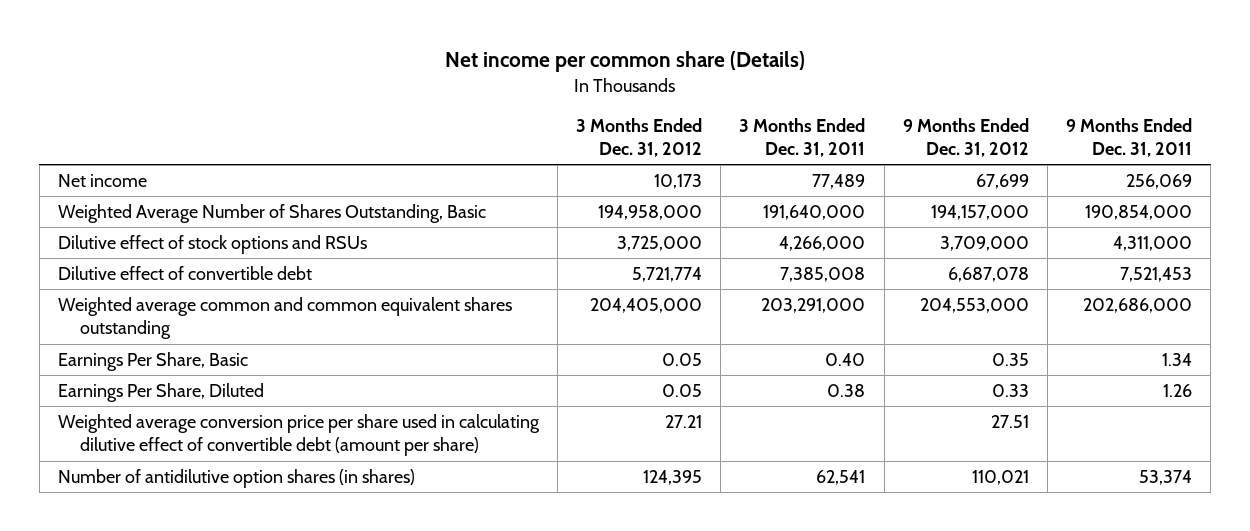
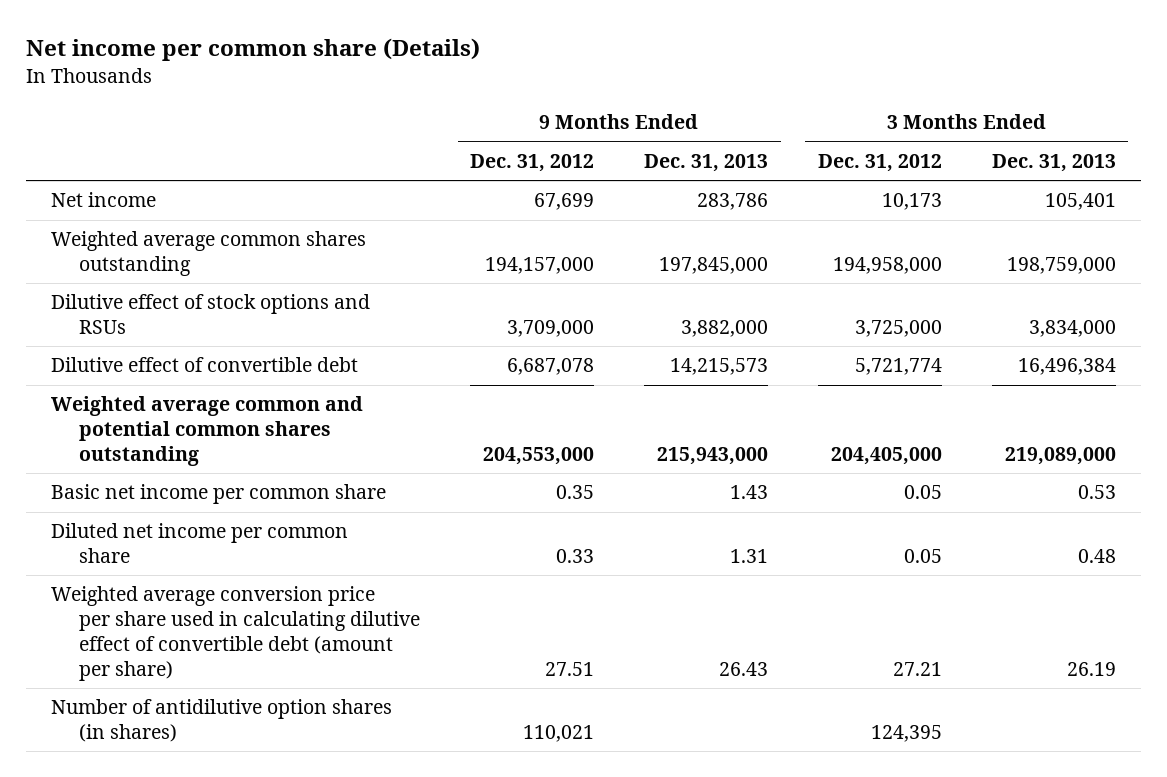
[739,118,866,158] 3 Months Ended Dec. 31, 2011 -> none
[1066,118,1193,158] 9 Months Ended Dec. 31, 2011 -> none
none -> [644,153,769,172] Dec. 31, 2013
none -> [991,153,1116,172] Dec. 31, 2013
[57,204,486,224] Weighted Average Number of Shares Outstanding, Basic -> [50,231,366,277] Weighted average common shares outstanding
[57,297,512,340] Weighted average common and common equivalent shares outstanding -> [50,396,363,466] Weighted average common and potential common shares outstanding
[57,352,248,372] Earnings Per Share, Basic -> [50,484,386,505] Basic net income per common share
[57,383,264,403] Earnings Per Share, Diluted -> [50,523,348,564] Diluted net income per common share

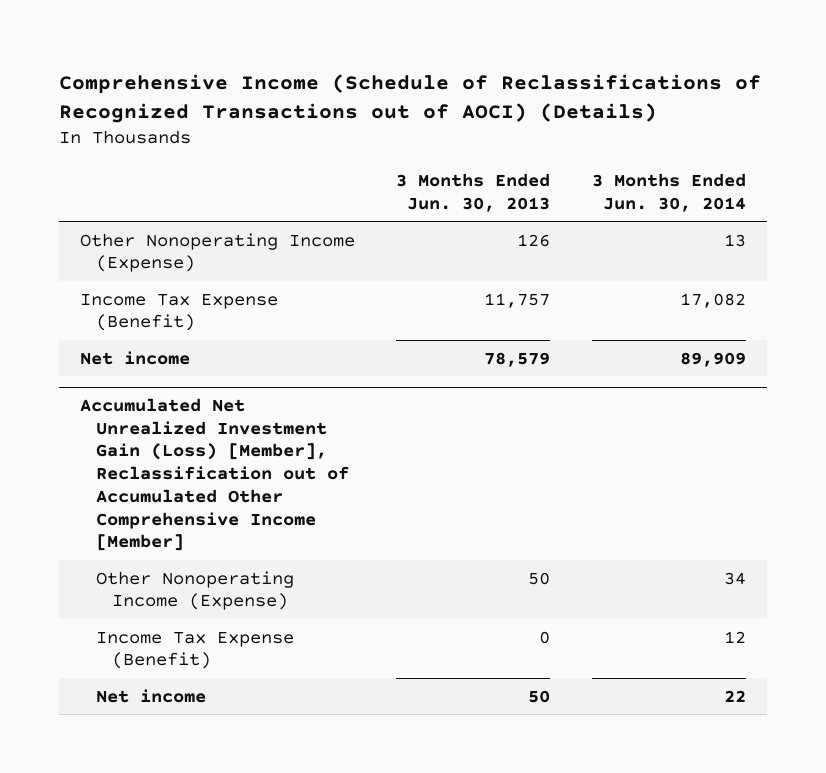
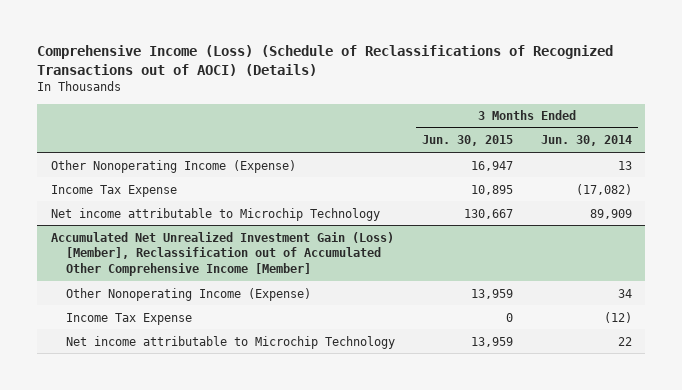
[59,73,762,123] Comprehensive Income (Schedule of Reclassifications of Recognized Transactions out of AOCI) (Details) -> [37,44,614,76] Comprehensive Income (Loss) (Schedule of Reclassifications of Recognized Transactions out of AOCI) (Details)
[396,172,551,212] 3 Months Ended Jun. 30, 2013 -> none
none -> [422,135,514,147] Jun. 30, 2015
[79,293,278,332] Income Tax Expense (Benefit) -> [50,184,177,197] Income Tax Expense
[679,292,746,308] 17,082 -> [575,183,632,195] (17,082)
[79,350,190,365] Net income -> [50,207,380,221] Net income attributable to Microchip Technology
[95,631,294,670] Income Tax Expense (Benefit) -> [66,312,193,325] Income Tax Expense
[723,630,746,643] 12 -> [603,311,632,323] (12)
[95,688,206,703] Net income -> [66,335,396,349] Net income attributable to Microchip Technology

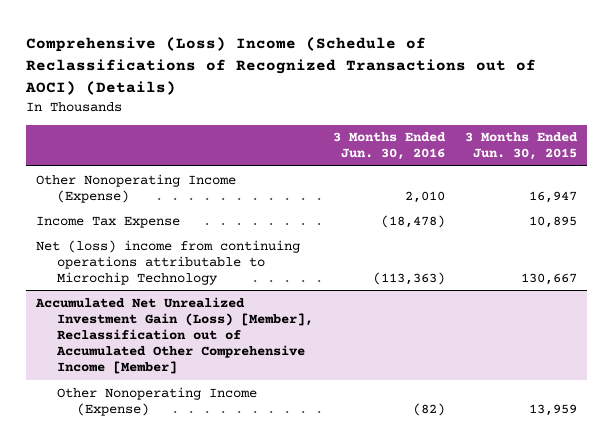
[37,44,614,76] Comprehensive Income (Loss) (Schedule of Reclassifications of Recognized Transactions out of AOCI) (Details) -> [25,37,537,95] Comprehensive (Loss) Income (Schedule of Reclassifications of Recognized Transactions out of AOCI) (Details)
[540,135,632,147] Jun. 30, 2014 -> none
none -> [332,132,446,161] 3 Months Ended Jun. 30, 2016
[50,207,380,221] Net income attributable to Microchip Technology -> [36,239,301,285] Net (loss) income from continuing operations attributable to Microchip Technology
[66,312,193,325] Income Tax Expense -> none
[66,335,396,349] Net income attributable to Microchip Technology -> none

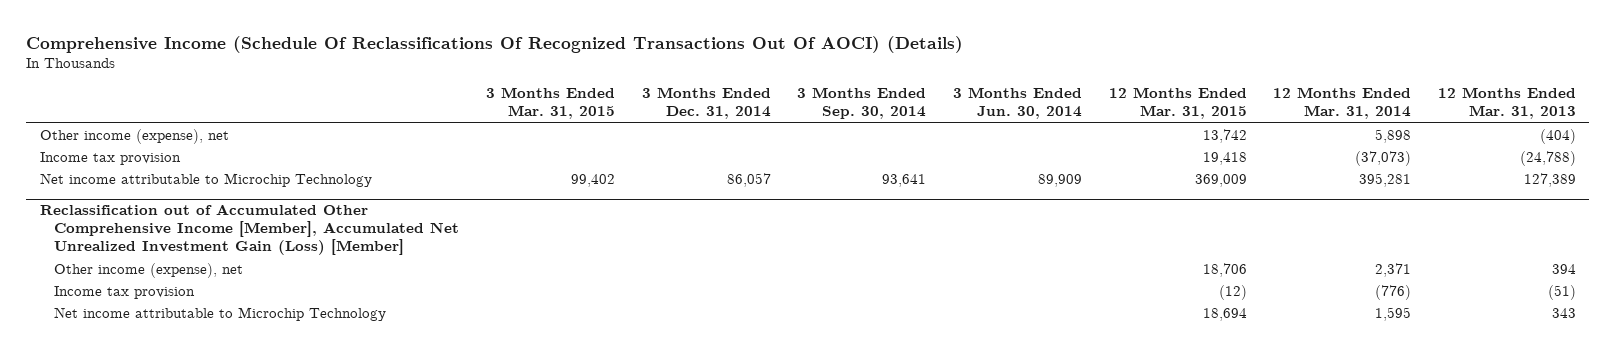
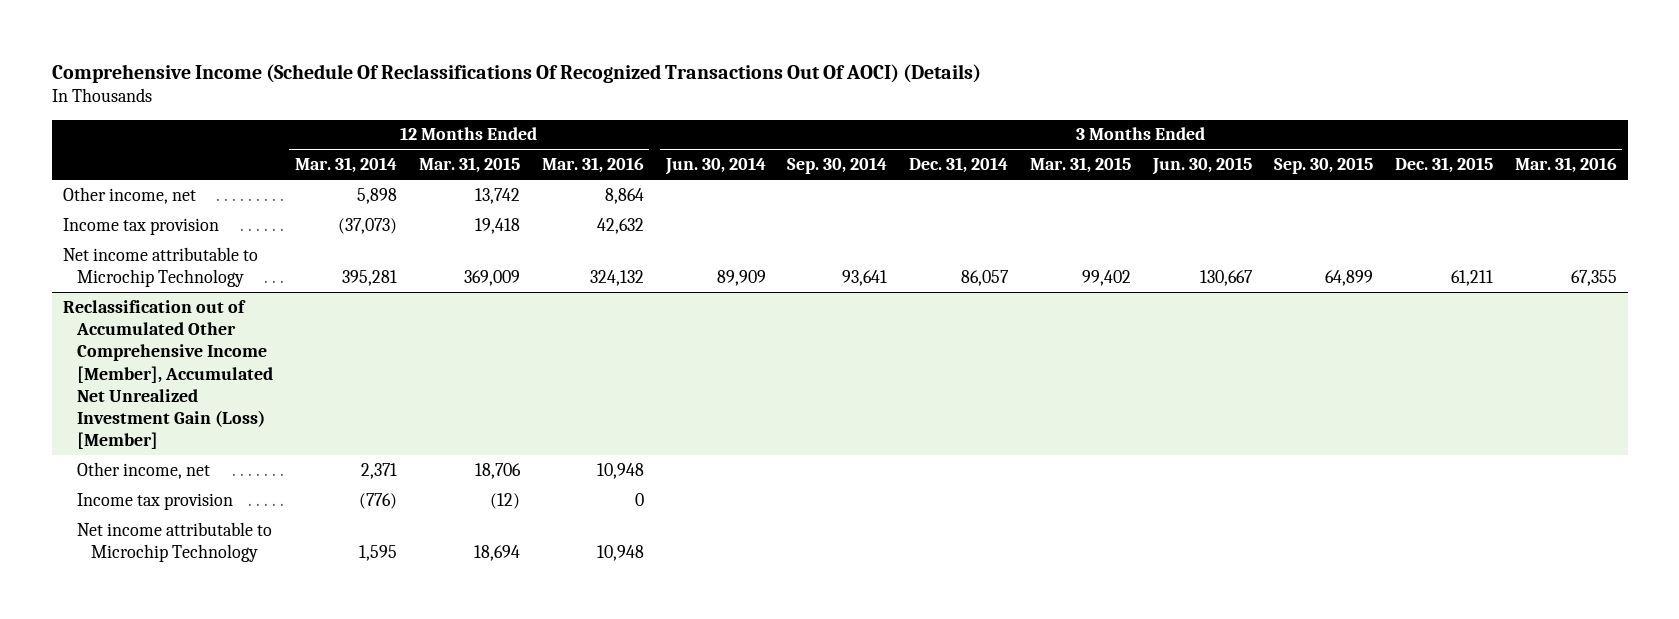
[1438,87,1577,120] 12 Months Ended Mar. 31, 2013 -> none
none -> [541,157,644,174] Mar. 31, 2016
none -> [1152,157,1253,176] Jun. 30, 2015
none -> [1274,157,1374,175] Sep. 30, 2015
none -> [1394,157,1493,174] Dec. 31, 2015
none -> [1514,157,1617,174] Mar. 31, 2016
[39,129,229,145] Other income (expense), net -> [62,186,196,204] Other income, net
[54,263,244,279] Other income (expense), net -> [77,461,211,479] Other income, net

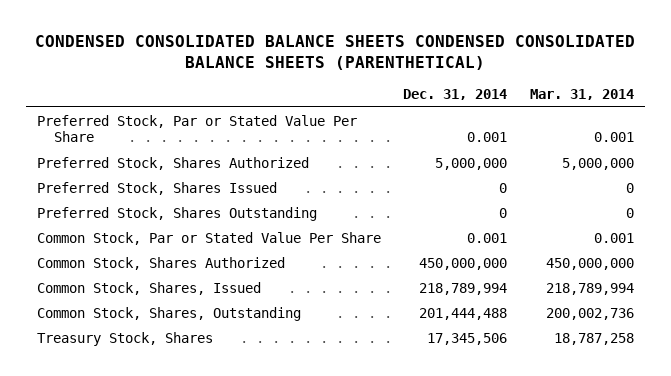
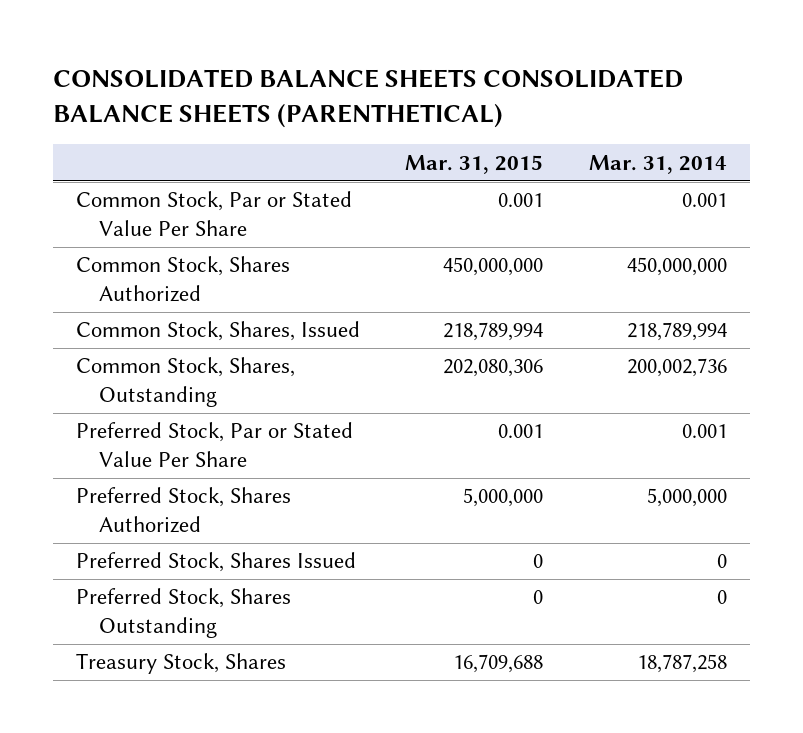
[35,34,636,71] CONDENSED CONSOLIDATED BALANCE SHEETS CONDENSED CONSOLIDATED BALANCE SHEETS (PARENTHETICAL) -> [52,69,683,129] CONSOLIDATED BALANCE SHEETS CONSOLIDATED BALANCE SHEETS (PARENTHETICAL)
[403,89,508,101] Dec. 31, 2014 -> none
none -> [405,154,544,174] Mar. 31, 2015
[37,114,358,143] Preferred Stock, Par or Stated Value Per Share -> [75,422,353,468] Preferred Stock, Par or Stated Value Per Share
[37,156,310,170] Preferred Stock, Shares Authorized -> [75,487,291,534] Preferred Stock, Shares Authorized
[37,181,278,195] Preferred Stock, Shares Issued -> [75,552,356,573] Preferred Stock, Shares Issued
[37,206,318,221] Preferred Stock, Shares Outstanding -> [75,588,291,639] Preferred Stock, Shares Outstanding

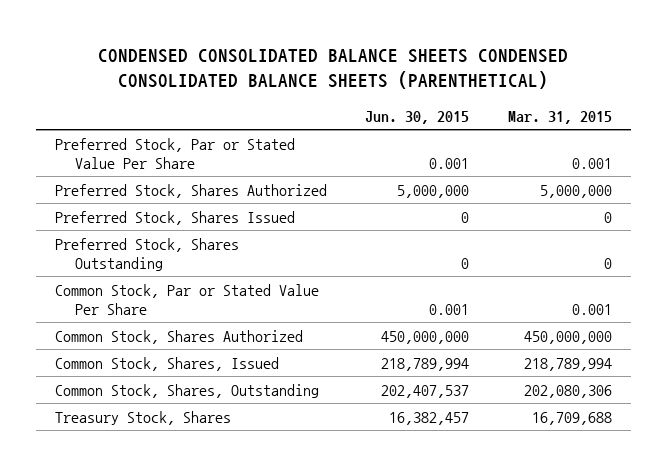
[52,69,683,129] CONSOLIDATED BALANCE SHEETS CONSOLIDATED BALANCE SHEETS (PARENTHETICAL) -> [98,49,569,90] CONDENSED CONSOLIDATED BALANCE SHEETS CONDENSED CONSOLIDATED BALANCE SHEETS (PARENTHETICAL)
[589,154,728,174] Mar. 31, 2014 -> none
none -> [365,110,470,124] Jun. 30, 2015
[75,191,352,237] Common Stock, Par or Stated Value Per Share -> [55,283,320,315] Common Stock, Par or Stated Value Per Share
[75,256,290,303] Common Stock, Shares Authorized -> [55,329,304,344] Common Stock, Shares Authorized
[75,321,360,342] Common Stock, Shares, Issued -> [55,356,280,371] Common Stock, Shares, Issued
[75,357,295,408] Common Stock, Shares, Outstanding -> [55,383,320,398] Common Stock, Shares, Outstanding

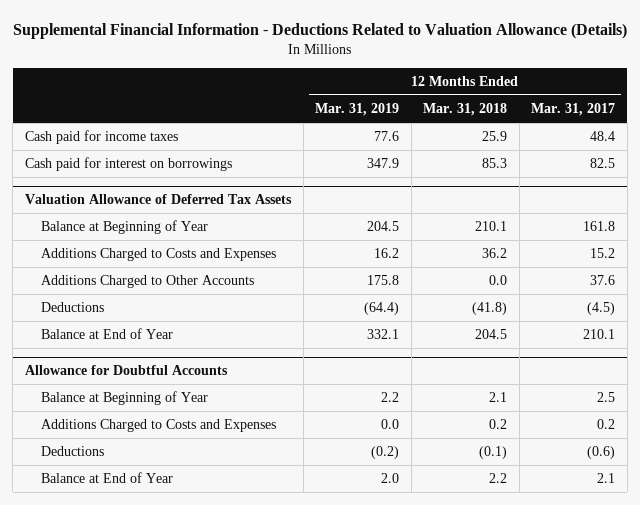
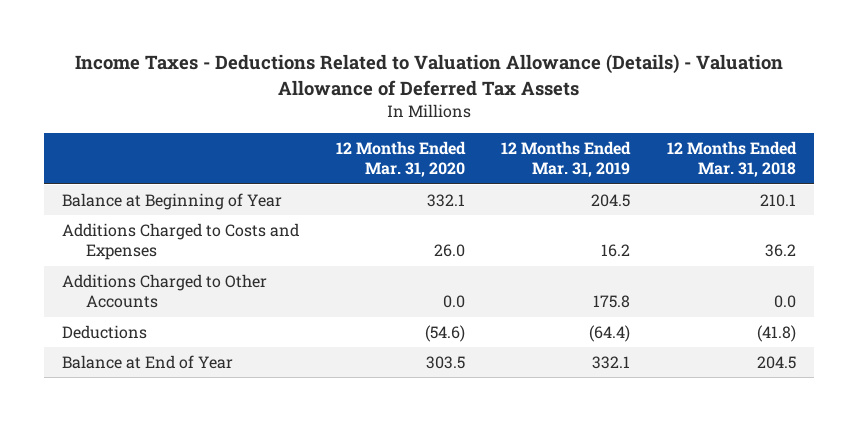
[13,22,628,39] Supplemental Financial Information - Deductions Related to Valuation Allowance (Details) -> [75,54,784,96] Income Taxes - Deductions Related to Valuation Allowance (Details) - Valuation Allowance of Deferred Tax Assets
[531,103,616,117] Mar. 31, 2017 -> none
none -> [335,140,466,178] 12 Months Ended Mar. 31, 2020
[25,130,179,145] Cash paid for income taxes -> none
[25,157,233,172] Cash paid for interest on borrowings -> none
[25,194,293,205] Valuation Allowance of Deferred Tax Assets -> none
[25,365,229,376] Allowance for Doubtful Accounts -> none
[40,391,208,406] Balance at Beginning of Year -> none
[40,419,276,433] Additions Charged to Costs and Expenses -> none
[40,446,104,457] Deductions -> none
[40,472,173,484] Balance at End of Year -> none

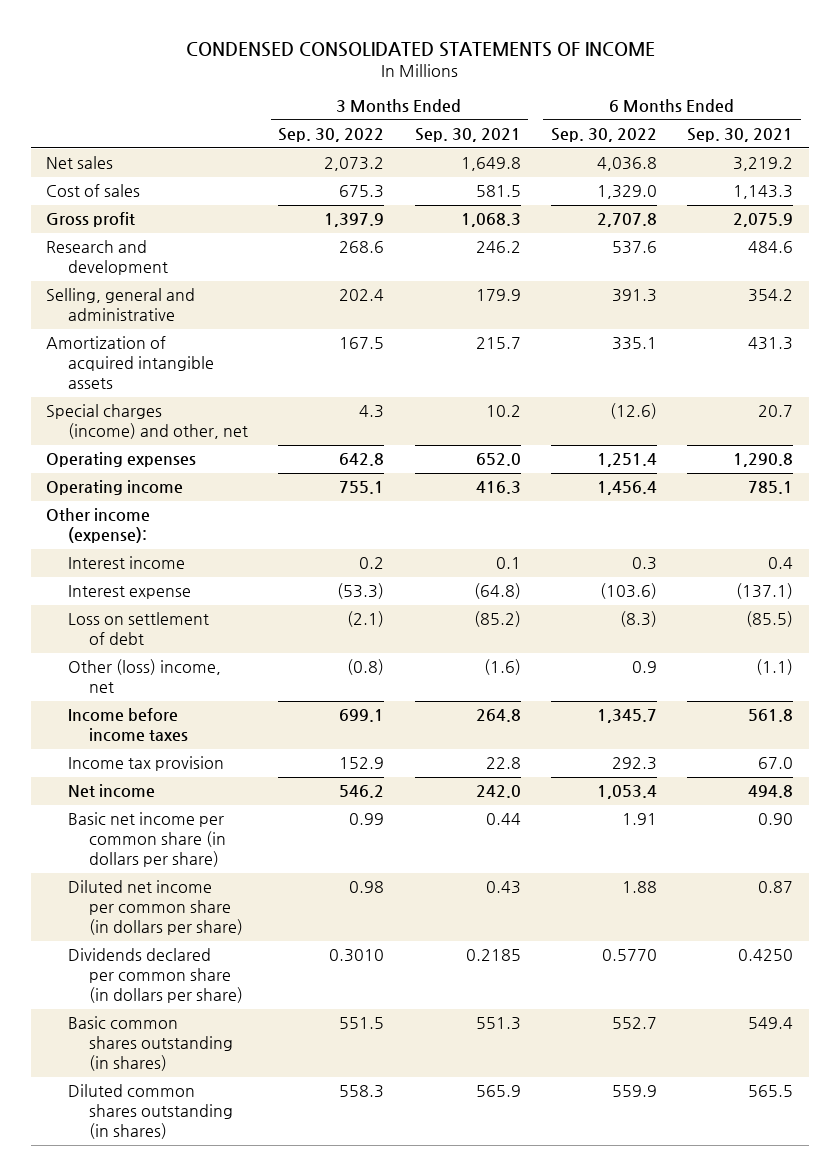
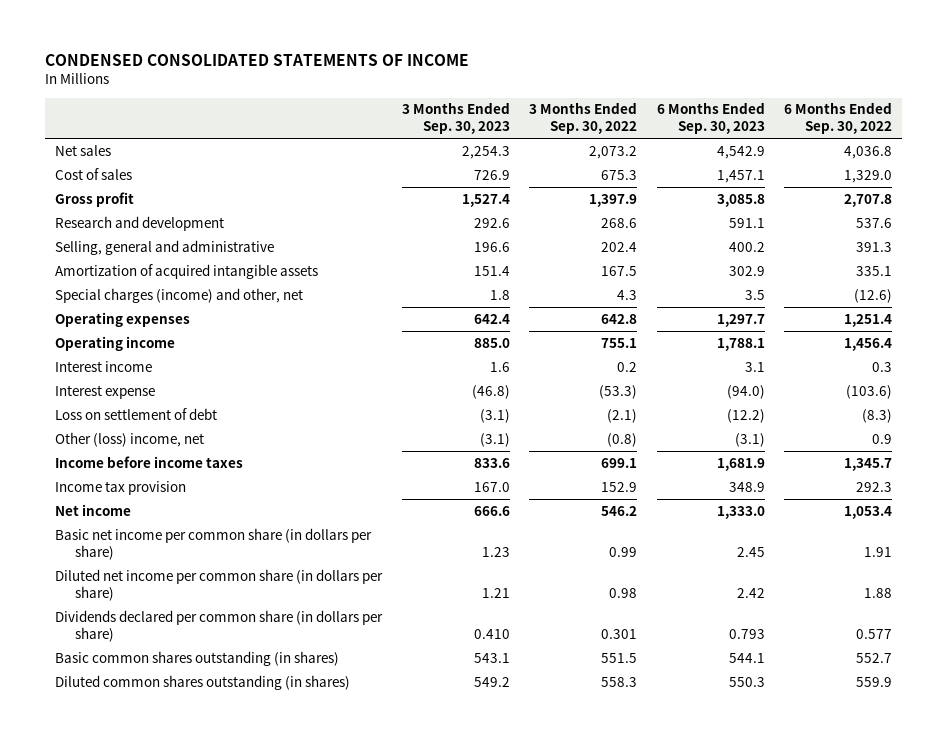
[414,127,521,142] Sep. 30, 2021 -> none
[687,127,794,142] Sep. 30, 2021 -> none
none -> [401,102,510,135] 3 Months Ended Sep. 30, 2023
none -> [656,102,765,135] 6 Months Ended Sep. 30, 2023
[46,508,151,544] Other income (expense): -> none
[329,949,385,963] 0.3010 -> [601,628,638,639] 0.301
[602,949,658,962] 0.5770 -> [856,628,893,639] 0.577

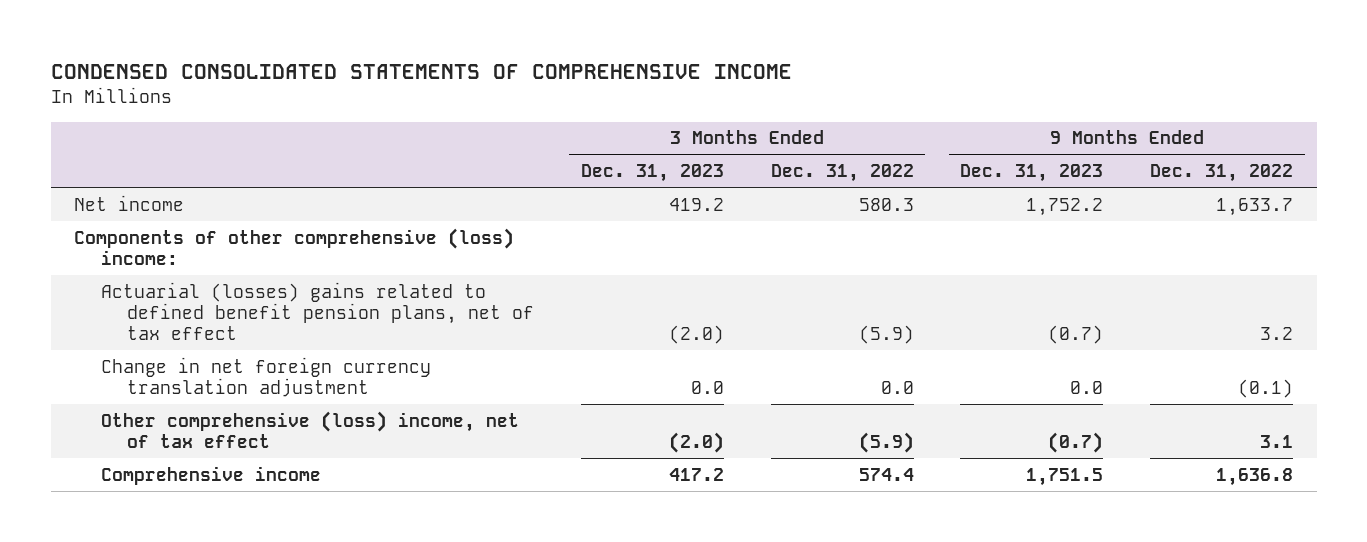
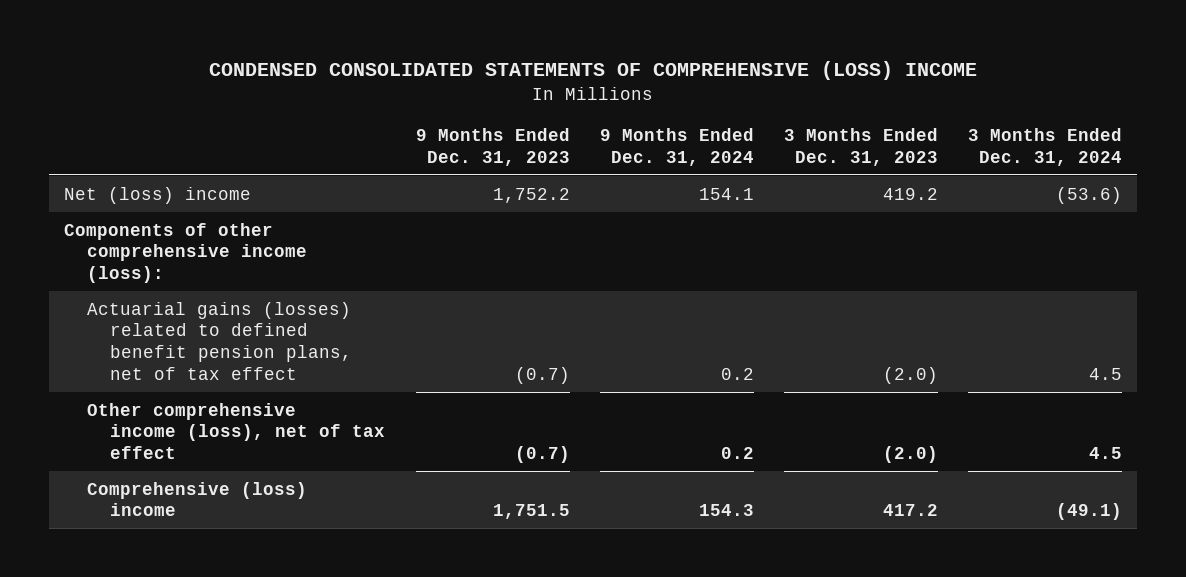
[50,63,792,79] CONDENSED CONSOLIDATED STATEMENTS OF COMPREHENSIVE INCOME -> [209,61,978,81] CONDENSED CONSOLIDATED STATEMENTS OF COMPREHENSIVE (LOSS) INCOME
[770,164,914,183] Dec. 31, 2022 -> none
[1150,164,1294,183] Dec. 31, 2022 -> none
none -> [599,127,754,166] 9 Months Ended Dec. 31, 2024
none -> [968,127,1123,166] 3 Months Ended Dec. 31, 2024
[100,356,431,397] Change in net foreign currency translation adjustment -> none
[74,194,185,211] Net income -> [64,186,252,204] Net (loss) income
[74,227,515,265] Components of other comprehensive (loss) income: -> [64,222,308,284] Components of other comprehensive income (loss):
[100,281,535,341] Actuarial (losses) gains related to defined benefit pension plans, net of tax effect -> [87,301,353,381] Actuarial gains (losses) related to defined benefit pension plans, net of tax effect
[100,410,519,448] Other comprehensive (loss) income, net of tax effect -> [87,402,386,460] Other comprehensive income (loss), net of tax effect
[100,465,321,485] Comprehensive income -> [87,481,308,517] Comprehensive (loss) income

